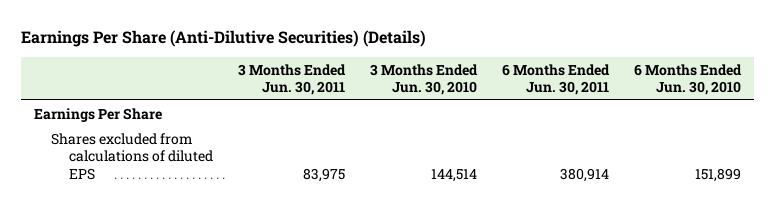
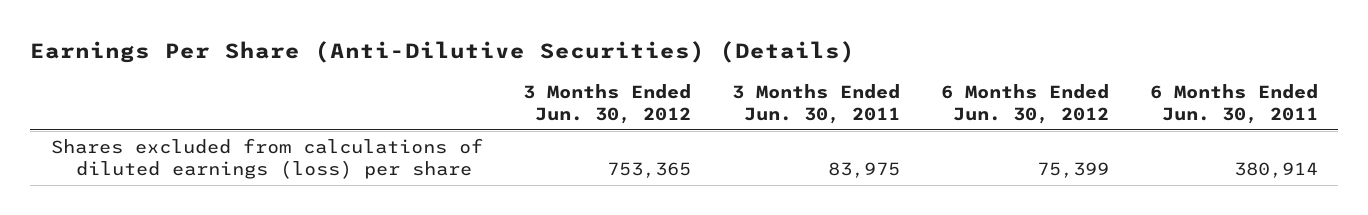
[370,63,479,96] 3 Months Ended Jun. 30, 2010 -> none
[634,63,743,96] 6 Months Ended Jun. 30, 2010 -> none
none -> [523,83,692,124] 3 Months Ended Jun. 30, 2012
none -> [940,83,1109,124] 6 Months Ended Jun. 30, 2012
[33,107,162,122] Earnings Per Share -> none
[51,132,213,180] Shares excluded from calculations of diluted EPS -> [50,138,483,180] Shares excluded from calculations of diluted earnings (loss) per share

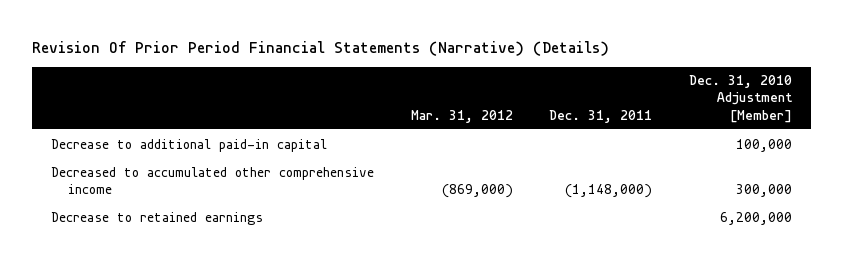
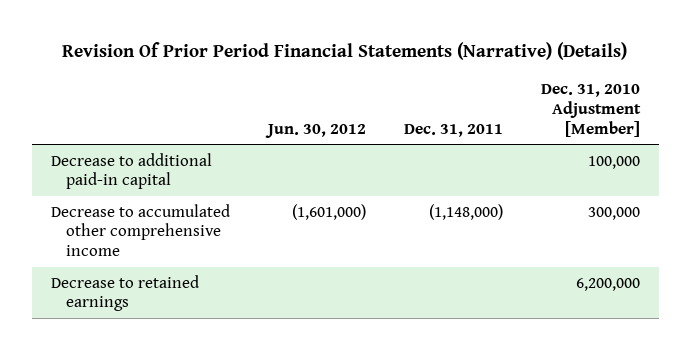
[410,109,513,123] Mar. 31, 2012 -> none
none -> [264,123,366,138] Jun. 30, 2012
[50,166,374,194] Decreased to accumulated other comprehensive income -> [50,203,230,257] Decrease to accumulated other comprehensive income

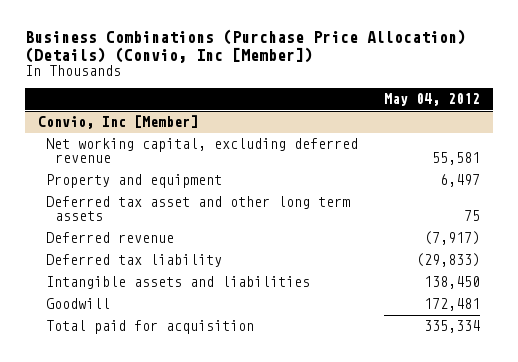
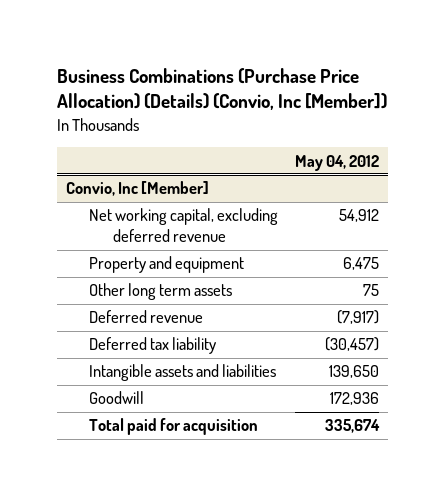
[432,151,481,165] 55,581 -> [339,209,380,223] 54,912
[440,174,481,188] 6,497 -> [343,257,380,271] 6,475
[46,196,351,221] Deferred tax asset and other long term assets -> [89,283,233,301] Other long term assets
[416,253,481,268] (29,833) -> [325,337,380,352] (30,457)
[424,276,481,290] 138,450 -> [329,365,380,379] 139,650
[424,298,481,312] 172,481 -> [330,392,380,406] 172,936
[424,320,481,334] 335,334 -> [325,419,381,434] 335,674

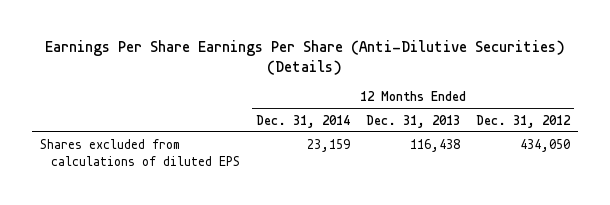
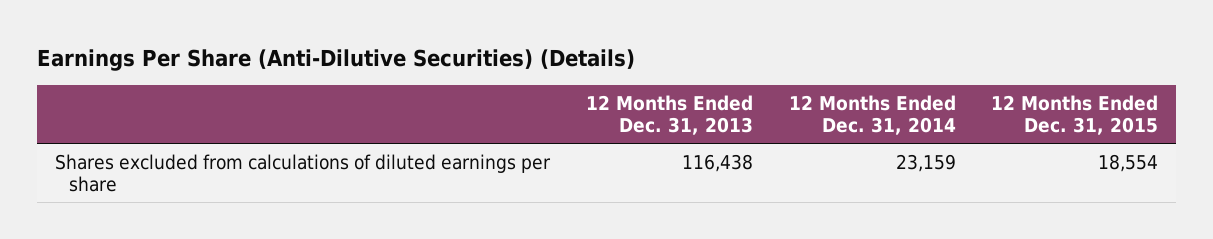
[45,40,566,76] Earnings Per Share Earnings Per Share (Anti-Dilutive Securities) (Details) -> [36,49,635,72] Earnings Per Share (Anti-Dilutive Securities) (Details)
[476,114,572,128] Dec. 31, 2012 -> none
none -> [991,94,1159,135] 12 Months Ended Dec. 31, 2015
[39,139,241,166] Shares excluded from calculations of diluted EPS -> [54,153,551,192] Shares excluded from calculations of diluted earnings per share

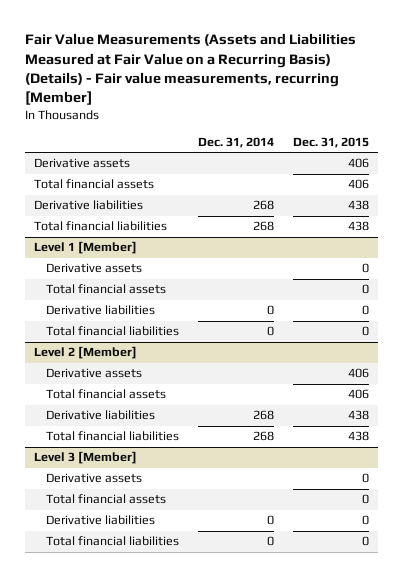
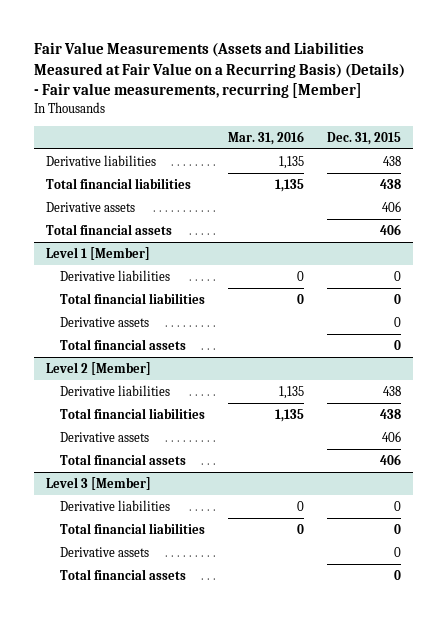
[197,137,274,149] Dec. 31, 2014 -> none
none -> [227,130,304,145] Mar. 31, 2016
[34,158,131,169] Derivative assets -> [45,201,135,212] Derivative assets
[34,179,155,190] Total financial assets -> [45,223,172,235] Total financial assets
[46,263,143,274] Derivative assets -> [59,316,149,327] Derivative assets
[46,284,167,295] Total financial assets -> [59,338,186,350] Total financial assets
[46,368,143,379] Derivative assets -> [59,431,149,442] Derivative assets
[46,389,167,400] Total financial assets -> [59,453,186,465] Total financial assets
[46,473,143,484] Derivative assets -> [59,546,149,557] Derivative assets
[46,494,167,505] Total financial assets -> [59,568,186,580] Total financial assets

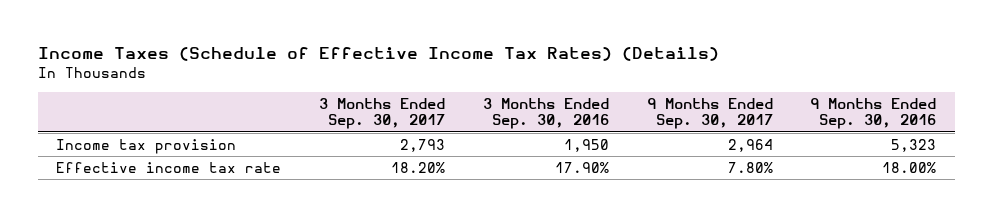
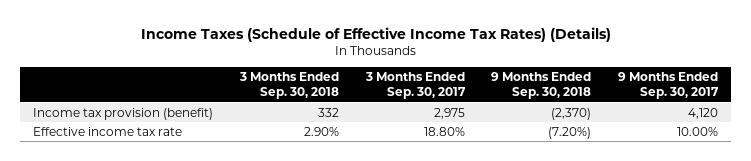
[482,97,609,130] 3 Months Ended Sep. 30, 2016 -> none
[810,97,937,130] 9 Months Ended Sep. 30, 2016 -> none
none -> [238,71,339,100] 3 Months Ended Sep. 30, 2018
none -> [491,71,592,100] 9 Months Ended Sep. 30, 2018
[56,139,237,155] Income tax provision -> [33,107,214,120] Income tax provision (benefit)
[400,139,446,153] 2,793 -> [433,107,465,119] 2,975
[727,139,773,153] 2,964 -> [687,107,718,119] 4,120
[391,162,446,174] 18.20% -> [423,126,465,136] 18.80%
[727,162,773,174] 7.80% -> [676,126,718,136] 10.00%

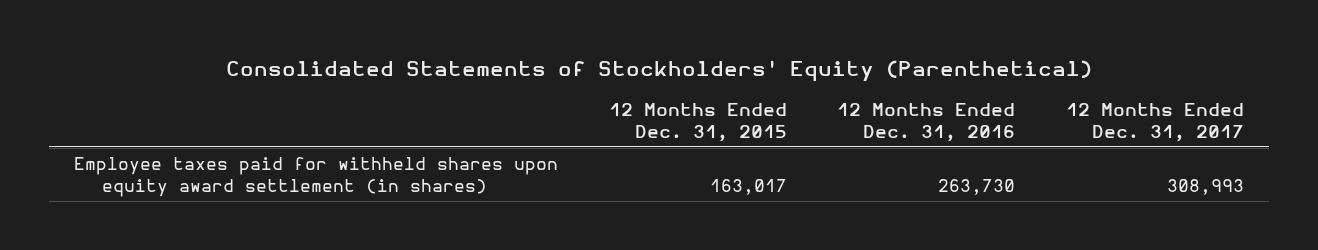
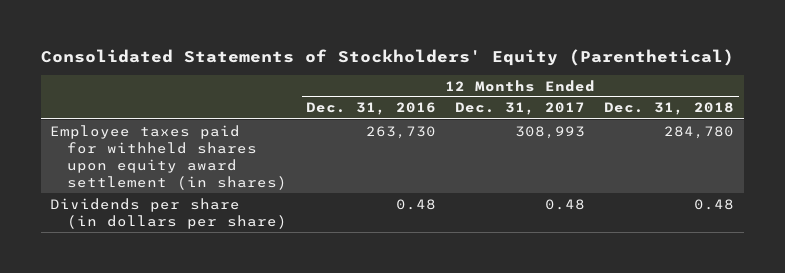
[608,102,787,142] 12 Months Ended Dec. 31, 2015 -> none
none -> [604,102,735,116] Dec. 31, 2018
none -> [50,197,288,229] Dividends per share (in dollars per share)

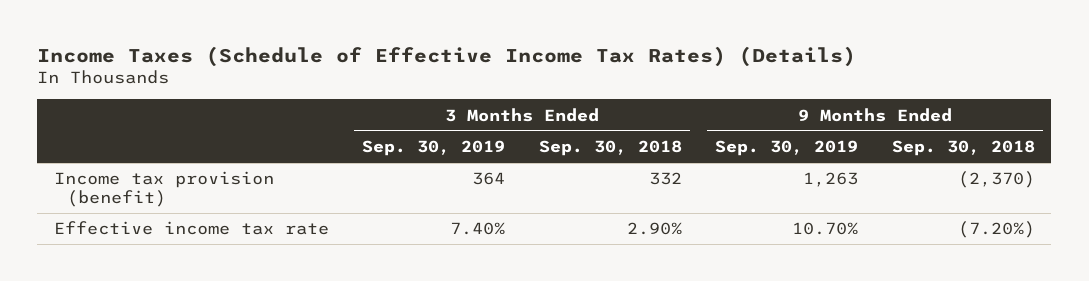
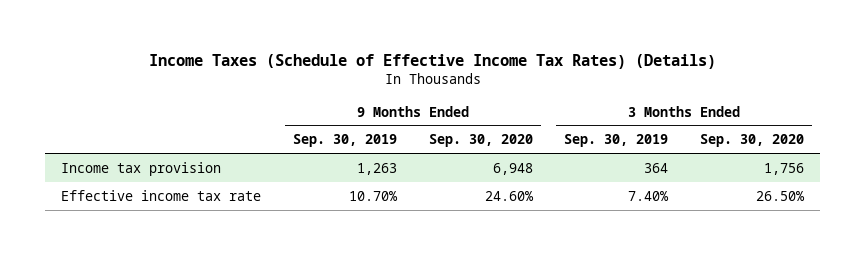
[538,140,682,157] Sep. 30, 2018 -> none
[891,140,1035,157] Sep. 30, 2018 -> none
none -> [428,134,533,148] Sep. 30, 2020
none -> [700,134,805,148] Sep. 30, 2020
[53,171,274,208] Income tax provision (benefit) -> [61,161,222,176] Income tax provision

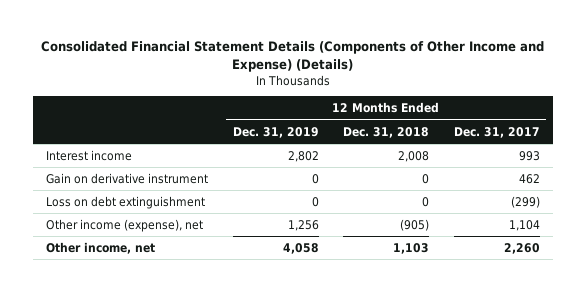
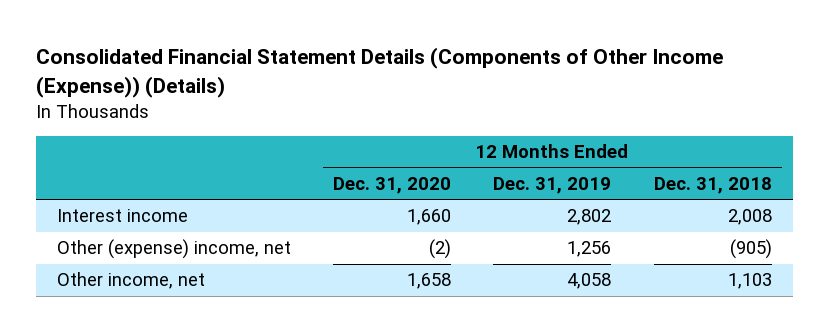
[41,41,545,73] Consolidated Financial Statement Details (Components of Other Income and Expense) (Details) -> [35,47,723,98] Consolidated Financial Statement Details (Components of Other Income (Expense)) (Details)
[454,126,541,138] Dec. 31, 2017 -> none
none -> [333,176,452,194] Dec. 31, 2020
[45,172,208,184] Gain on derivative instrument -> none
[45,195,205,209] Loss on debt extinguishment -> none
[45,218,203,232] Other income (expense), net -> [56,239,291,260] Other (expense) income, net

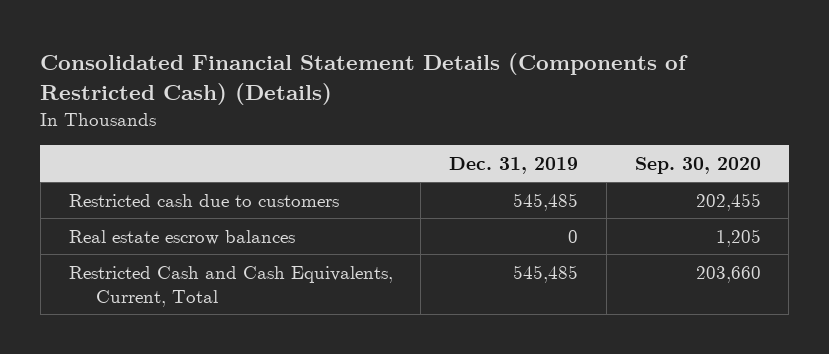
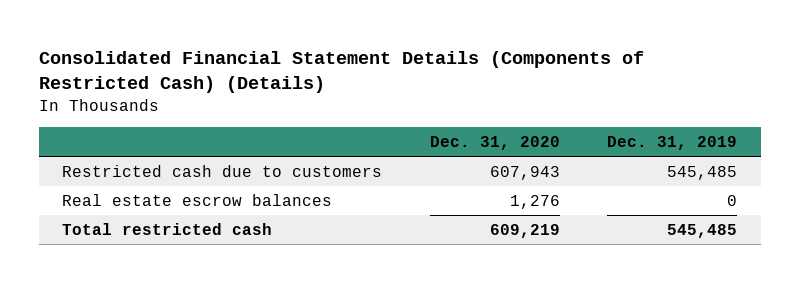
[634,156,761,174] Sep. 30, 2020 -> none
none -> [429,136,560,151] Dec. 31, 2020
[68,265,393,307] Restricted Cash and Cash Equivalents, Current, Total -> [62,222,273,235] Total restricted cash

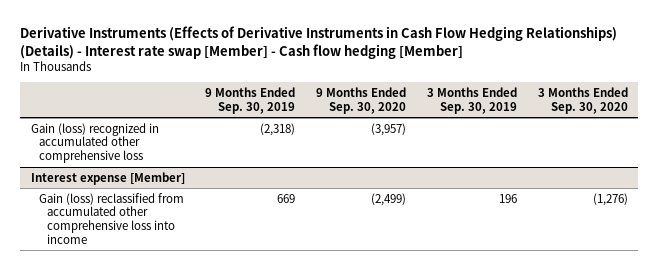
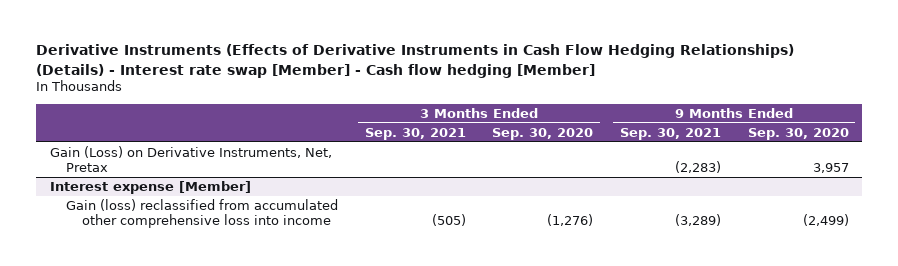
[205,87,296,114] 9 Months Ended Sep. 30, 2019 -> none
[427,87,518,114] 3 Months Ended Sep. 30, 2019 -> none
none -> [364,127,466,140] Sep. 30, 2021
none -> [619,127,721,140] Sep. 30, 2021
[30,122,159,164] Gain (loss) recognized in accumulated other comprehensive loss -> none
none -> [49,146,332,173] Gain (Loss) on Derivative Instruments, Net, Pretax

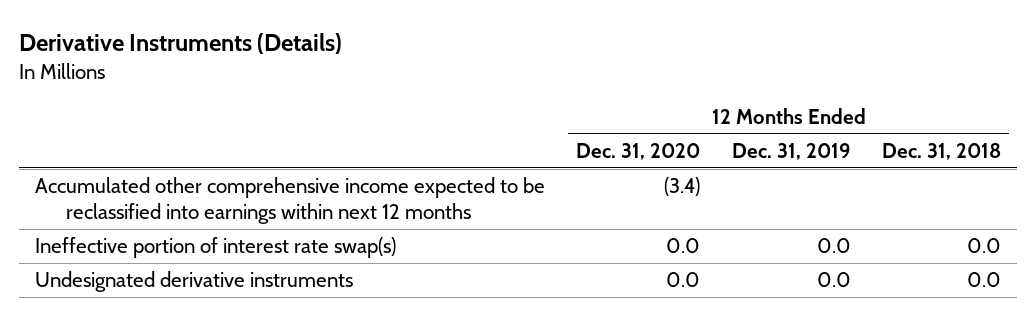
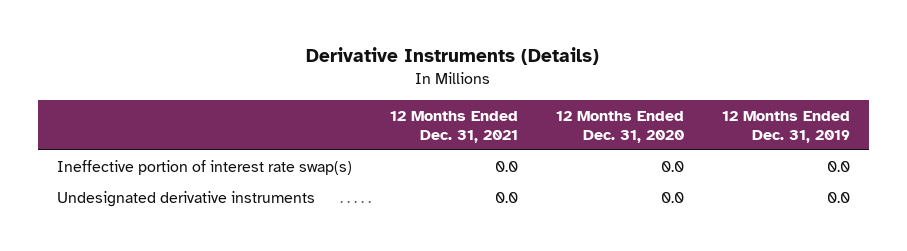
[881,142,1001,160] Dec. 31, 2018 -> none
none -> [389,110,518,143] 12 Months Ended Dec. 31, 2021
[34,177,545,224] Accumulated other comprehensive income expected to be reclassified into earnings within next 12 months -> none

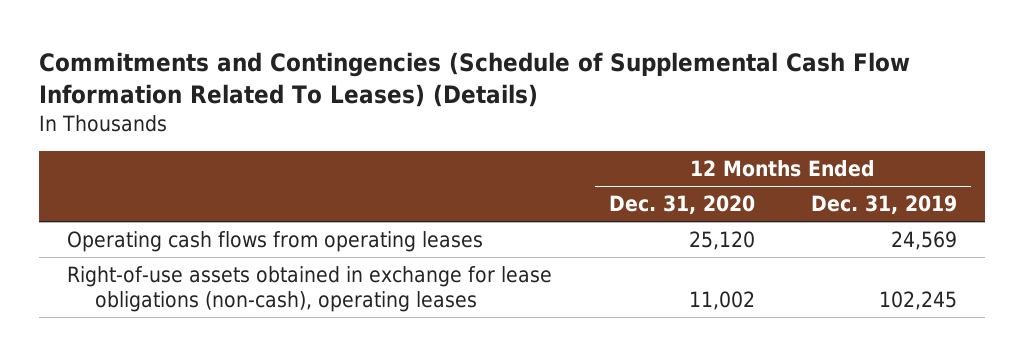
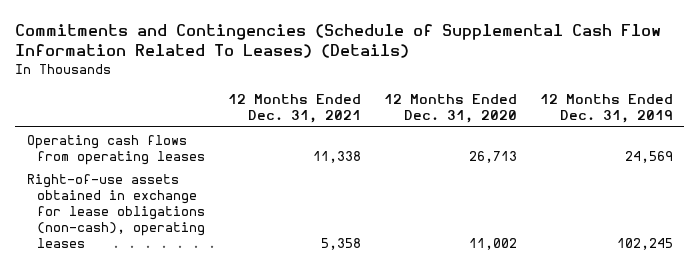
none -> [227,94,361,124] 12 Months Ended Dec. 31, 2021
[688,230,755,250] 25,120 -> [468,150,517,163] 26,713

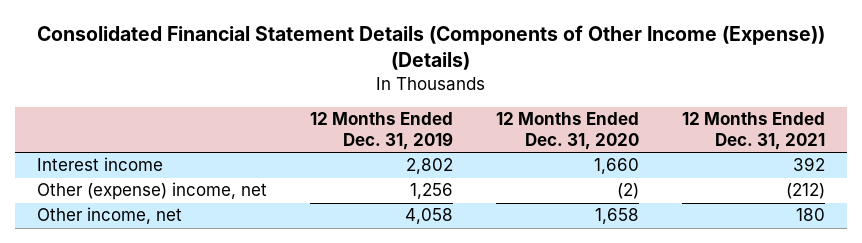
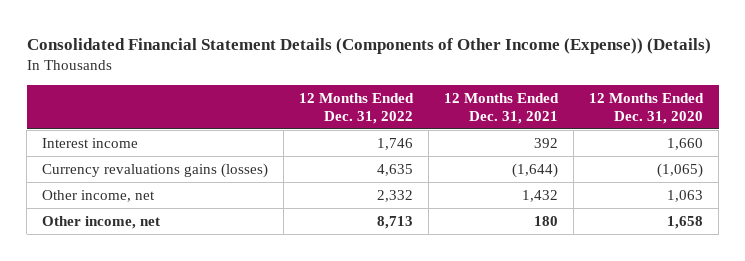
[310,112,454,150] 12 Months Ended Dec. 31, 2019 -> none
none -> [299,93,415,124] 12 Months Ended Dec. 31, 2022
none -> [42,162,269,178] Currency revaluations gains (losses)
[36,182,267,201] Other (expense) income, net -> [42,189,156,202] Other income, net
[617,183,640,200] (2) -> [667,189,704,202] 1,063
[786,183,826,200] (212) -> [522,189,559,202] 1,432

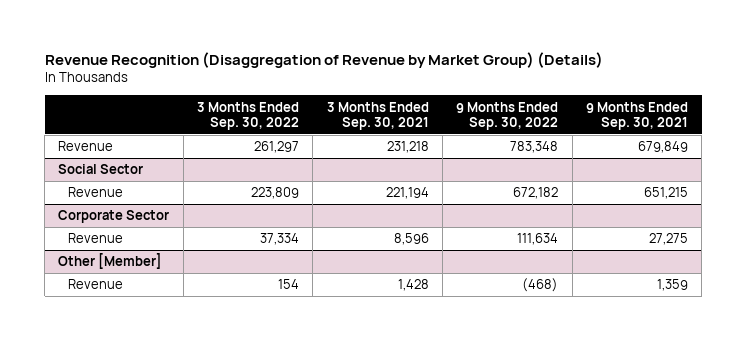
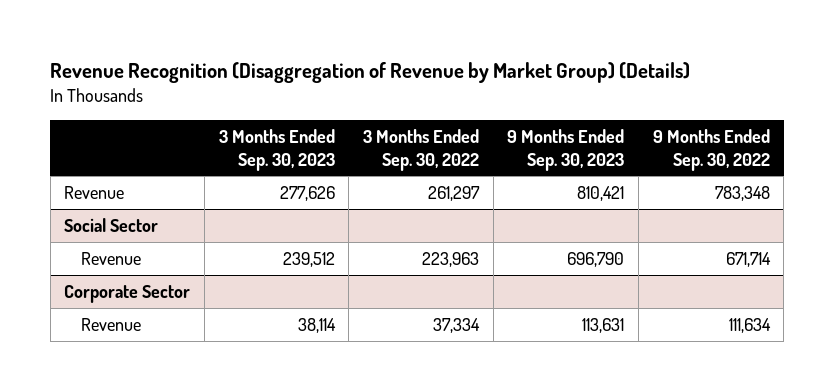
[326,101,429,131] 3 Months Ended Sep. 30, 2021 -> none
[586,101,689,131] 9 Months Ended Sep. 30, 2021 -> none
none -> [218,128,335,171] 3 Months Ended Sep. 30, 2023
none -> [507,128,625,171] 9 Months Ended Sep. 30, 2023
[251,187,300,200] 223,809 -> [422,251,480,267] 223,963
[513,187,559,200] 672,182 -> [725,251,771,267] 671,714
[58,253,163,270] Other [Member] -> none
[68,279,124,290] Revenue -> none

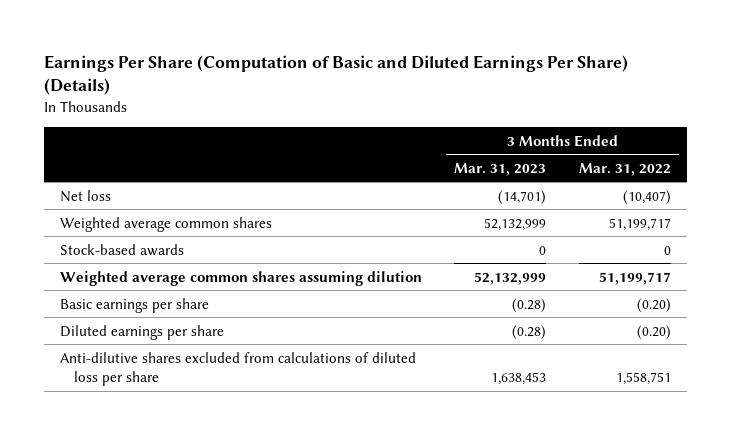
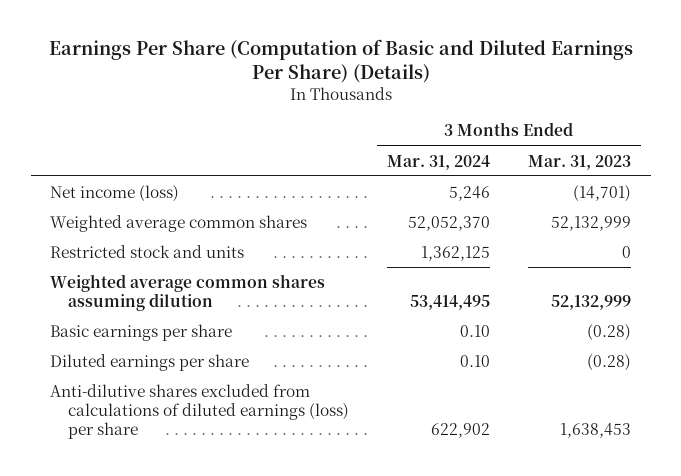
[578,162,671,176] Mar. 31, 2022 -> none
none -> [387,154,491,170] Mar. 31, 2024
[60,189,112,202] Net loss -> [49,184,179,202] Net income (loss)
[60,243,185,256] Stock-based awards -> [49,244,244,258] Restricted stock and units
[60,351,417,386] Anti-dilutive shares excluded from calculations of diluted loss per share -> [49,383,349,440] Anti-dilutive shares excluded from calculations of diluted earnings (loss) per share

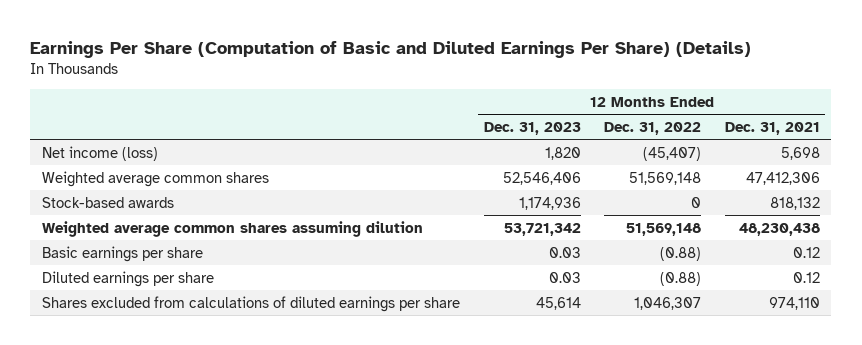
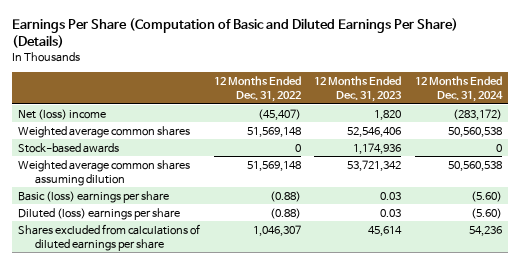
[724,121,820,135] Dec. 31, 2021 -> none
none -> [414,76,503,102] 12 Months Ended Dec. 31, 2024
[42,145,159,161] Net income (loss) -> [18,108,107,120] Net (loss) income
[42,245,204,262] Basic earnings per share -> [18,190,170,203] Basic (loss) earnings per share
[42,270,215,287] Diluted earnings per share -> [18,207,181,220] Diluted (loss) earnings per share

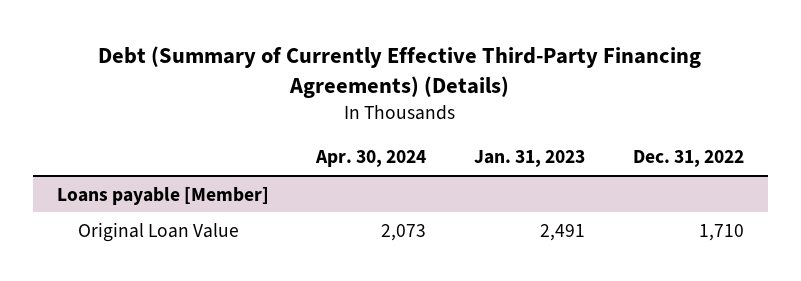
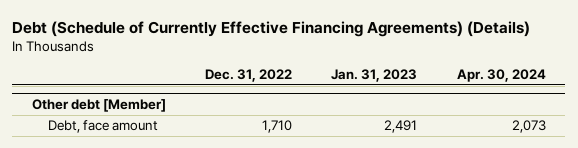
[98,46,702,99] Debt (Summary of Currently Effective Third-Party Financing Agreements) (Details) -> [12,20,531,37] Debt (Schedule of Currently Effective Financing Agreements) (Details)
[56,186,269,205] Loans payable [Member] -> [31,99,166,113] Other debt [Member]
[77,221,239,242] Original Loan Value -> [48,120,159,134] Debt, face amount

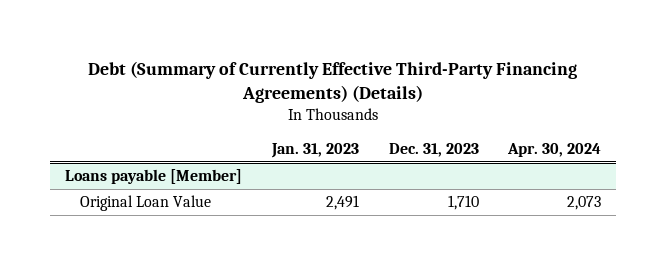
[12,20,531,37] Debt (Schedule of Currently Effective Financing Agreements) (Details) -> [88,60,578,103] Debt (Summary of Currently Effective Third-Party Financing Agreements) (Details)
[205,69,293,83] Dec. 31, 2022 -> none
none -> [388,143,479,158] Dec. 31, 2023
[31,99,166,113] Other debt [Member] -> [64,169,242,185] Loans payable [Member]
[48,120,159,134] Debt, face amount -> [80,195,212,212] Original Loan Value

